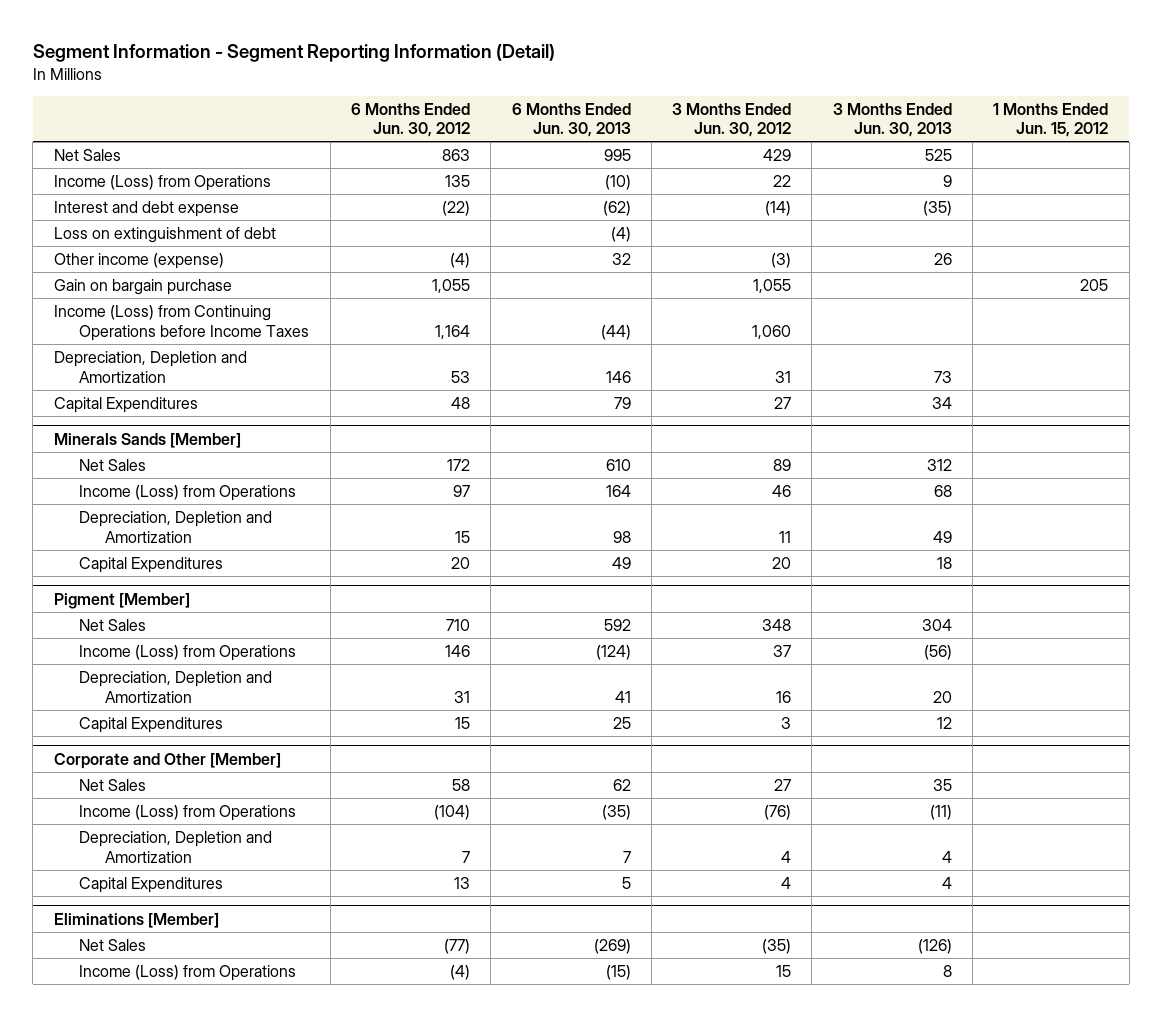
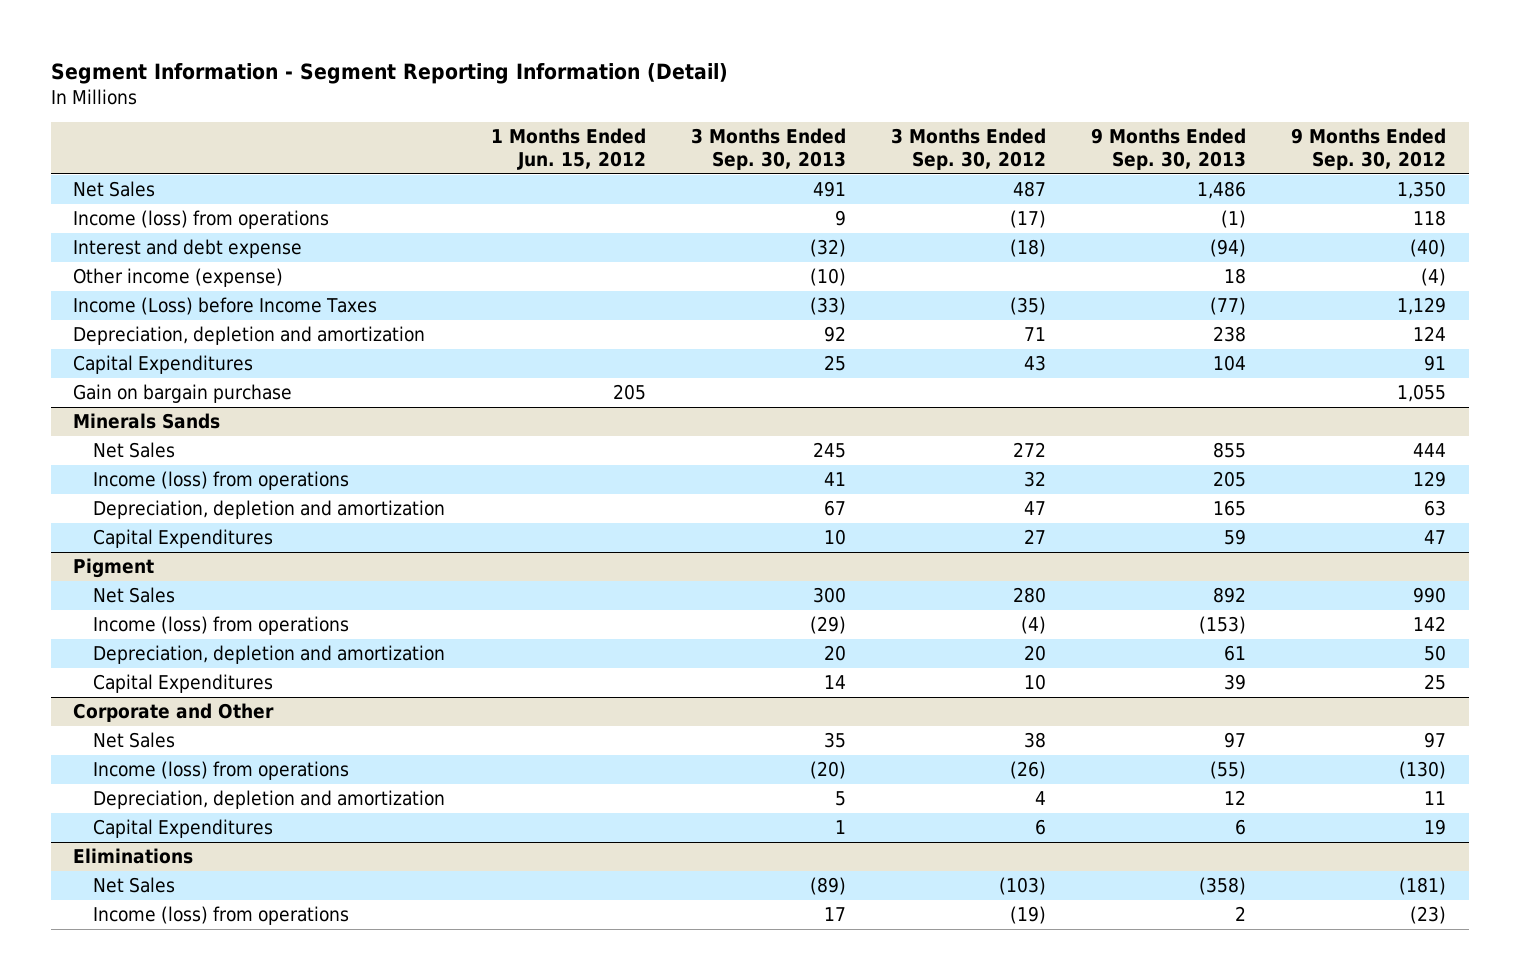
[350,102,470,138] 6 Months Ended Jun. 30, 2012 -> none
[511,102,631,138] 6 Months Ended Jun. 30, 2013 -> none
[672,102,792,138] 3 Months Ended Jun. 30, 2012 -> none
[832,102,952,138] 3 Months Ended Jun. 30, 2013 -> none
none -> [690,128,846,170] 3 Months Ended Sep. 30, 2013
none -> [891,128,1047,170] 3 Months Ended Sep. 30, 2012
none -> [1091,128,1247,170] 9 Months Ended Sep. 30, 2013
none -> [1291,128,1447,170] 9 Months Ended Sep. 30, 2012
[53,174,271,191] Income (Loss) from Operations -> [73,210,330,230] Income (loss) from operations
[53,226,276,243] Loss on extinguishment of debt -> none
[53,304,310,341] Income (Loss) from Continuing Operations before Income Taxes -> [73,297,378,316] Income (Loss) before Income Taxes
[53,350,247,383] Depreciation, Depletion and Amortization -> [73,326,426,346] Depreciation, depletion and amortization
[53,278,232,295] Gain on bargain purchase -> [73,384,293,404] Gain on bargain purchase
[53,432,241,448] Minerals Sands [Member] -> [73,413,221,430] Minerals Sands
[79,484,297,501] Income (Loss) from Operations -> [93,471,350,491] Income (loss) from operations
[79,510,273,543] Depreciation, Depletion and Amortization -> [93,500,446,520] Depreciation, depletion and amortization
[53,592,190,609] Pigment [Member] -> [73,558,155,579] Pigment
[79,644,297,661] Income (Loss) from Operations -> [93,616,350,636] Income (loss) from operations
[79,670,273,703] Depreciation, Depletion and Amortization -> [93,645,446,665] Depreciation, depletion and amortization
[53,752,281,769] Corporate and Other [Member] -> [73,703,275,723] Corporate and Other
[79,804,297,821] Income (Loss) from Operations -> [93,761,350,781] Income (loss) from operations
[79,830,273,863] Depreciation, Depletion and Amortization -> [93,790,446,810] Depreciation, depletion and amortization
[53,912,219,928] Eliminations [Member] -> [73,848,194,865] Eliminations
[79,964,297,981] Income (Loss) from Operations -> [93,906,350,926] Income (loss) from operations

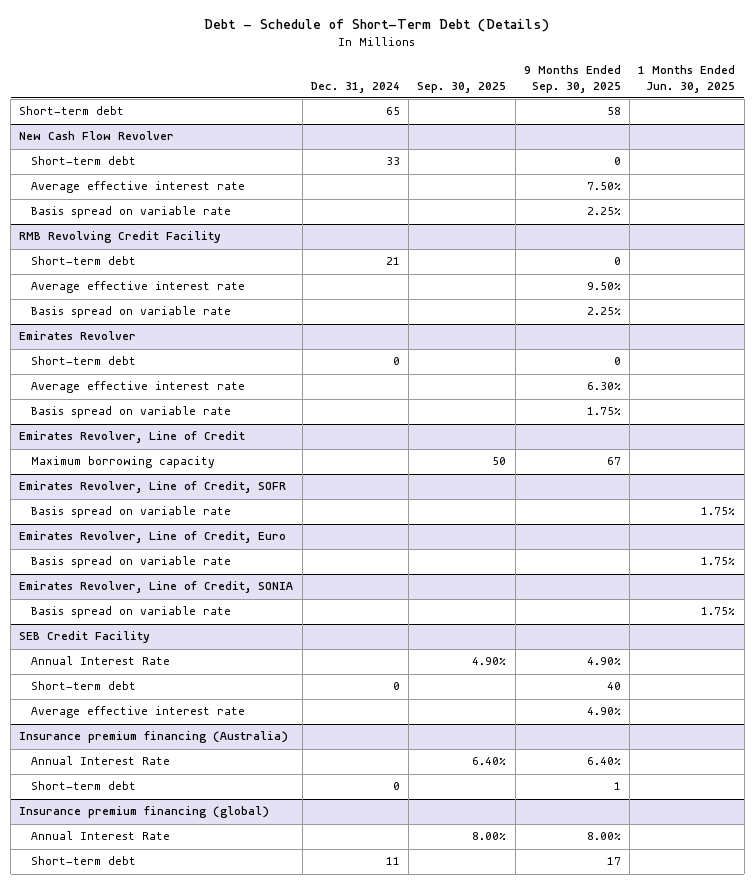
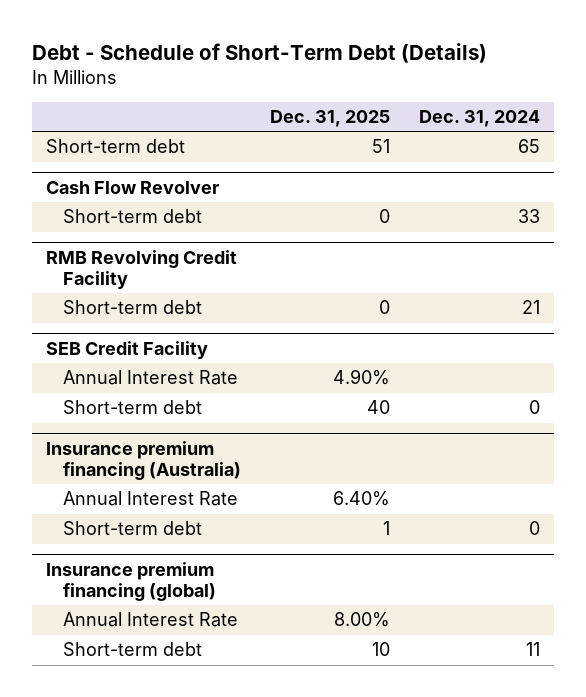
[417,81,507,93] Sep. 30, 2025 -> none
[523,65,621,93] 9 Months Ended Sep. 30, 2025 -> none
[638,65,736,93] 1 Months Ended Jun. 30, 2025 -> none
none -> [270,110,391,128] Dec. 31, 2025
[19,131,175,141] New Cash Flow Revolver -> [46,180,220,194] Cash Flow Revolver
[31,181,246,194] Average effective interest rate -> none
[31,206,232,219] Basis spread on variable rate -> none
[31,281,246,294] Average effective interest rate -> none
[31,306,232,319] Basis spread on variable rate -> none
[19,331,137,341] Emirates Revolver -> none
[31,356,137,366] Short-term debt -> none
[31,381,246,394] Average effective interest rate -> none
[31,406,232,419] Basis spread on variable rate -> none
[19,431,246,444] Emirates Revolver, Line of Credit -> none
[31,456,216,469] Maximum borrowing capacity -> none
[19,481,287,494] Emirates Revolver, Line of Credit, SOFR -> none
[31,506,232,519] Basis spread on variable rate -> none
[19,531,287,544] Emirates Revolver, Line of Credit, Euro -> none
[31,556,232,569] Basis spread on variable rate -> none
[19,581,294,594] Emirates Revolver, Line of Credit, SONIA -> none
[31,606,232,619] Basis spread on variable rate -> none
[31,706,246,719] Average effective interest rate -> none

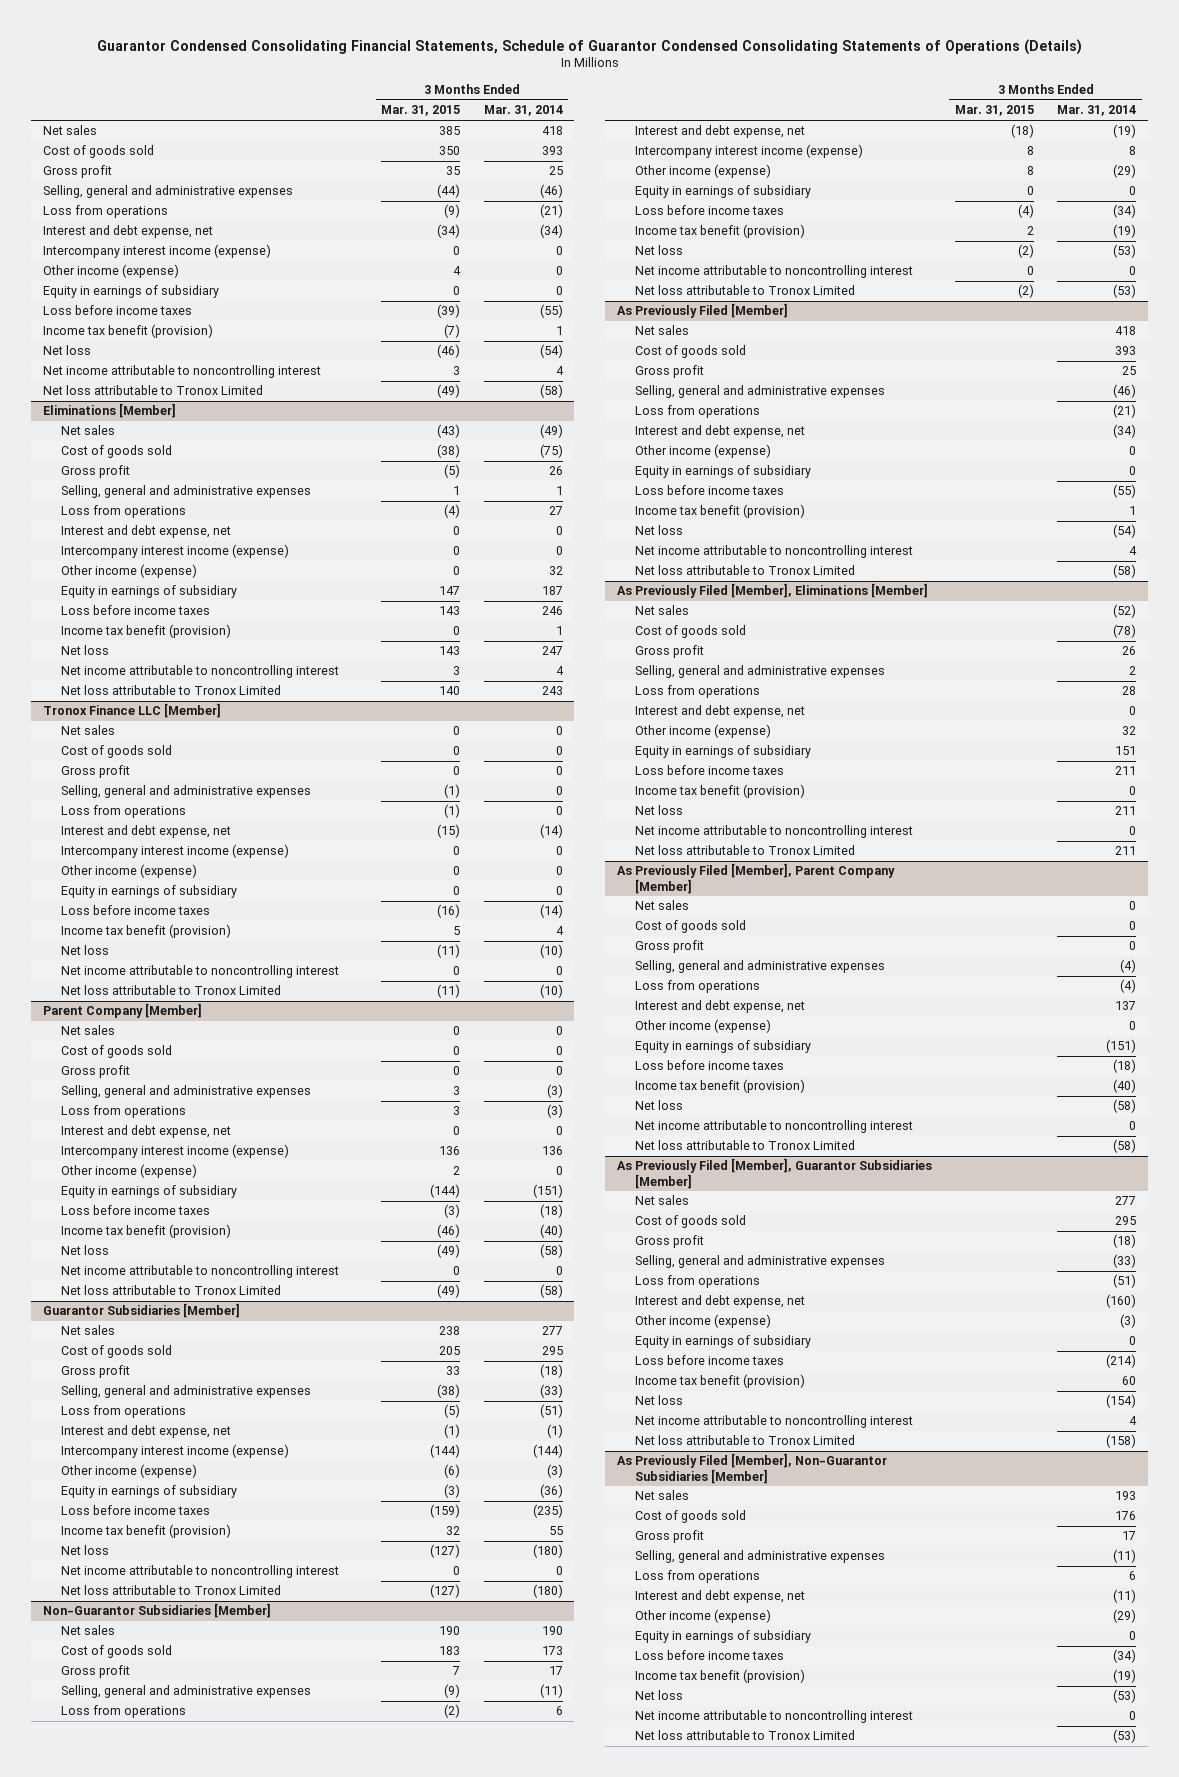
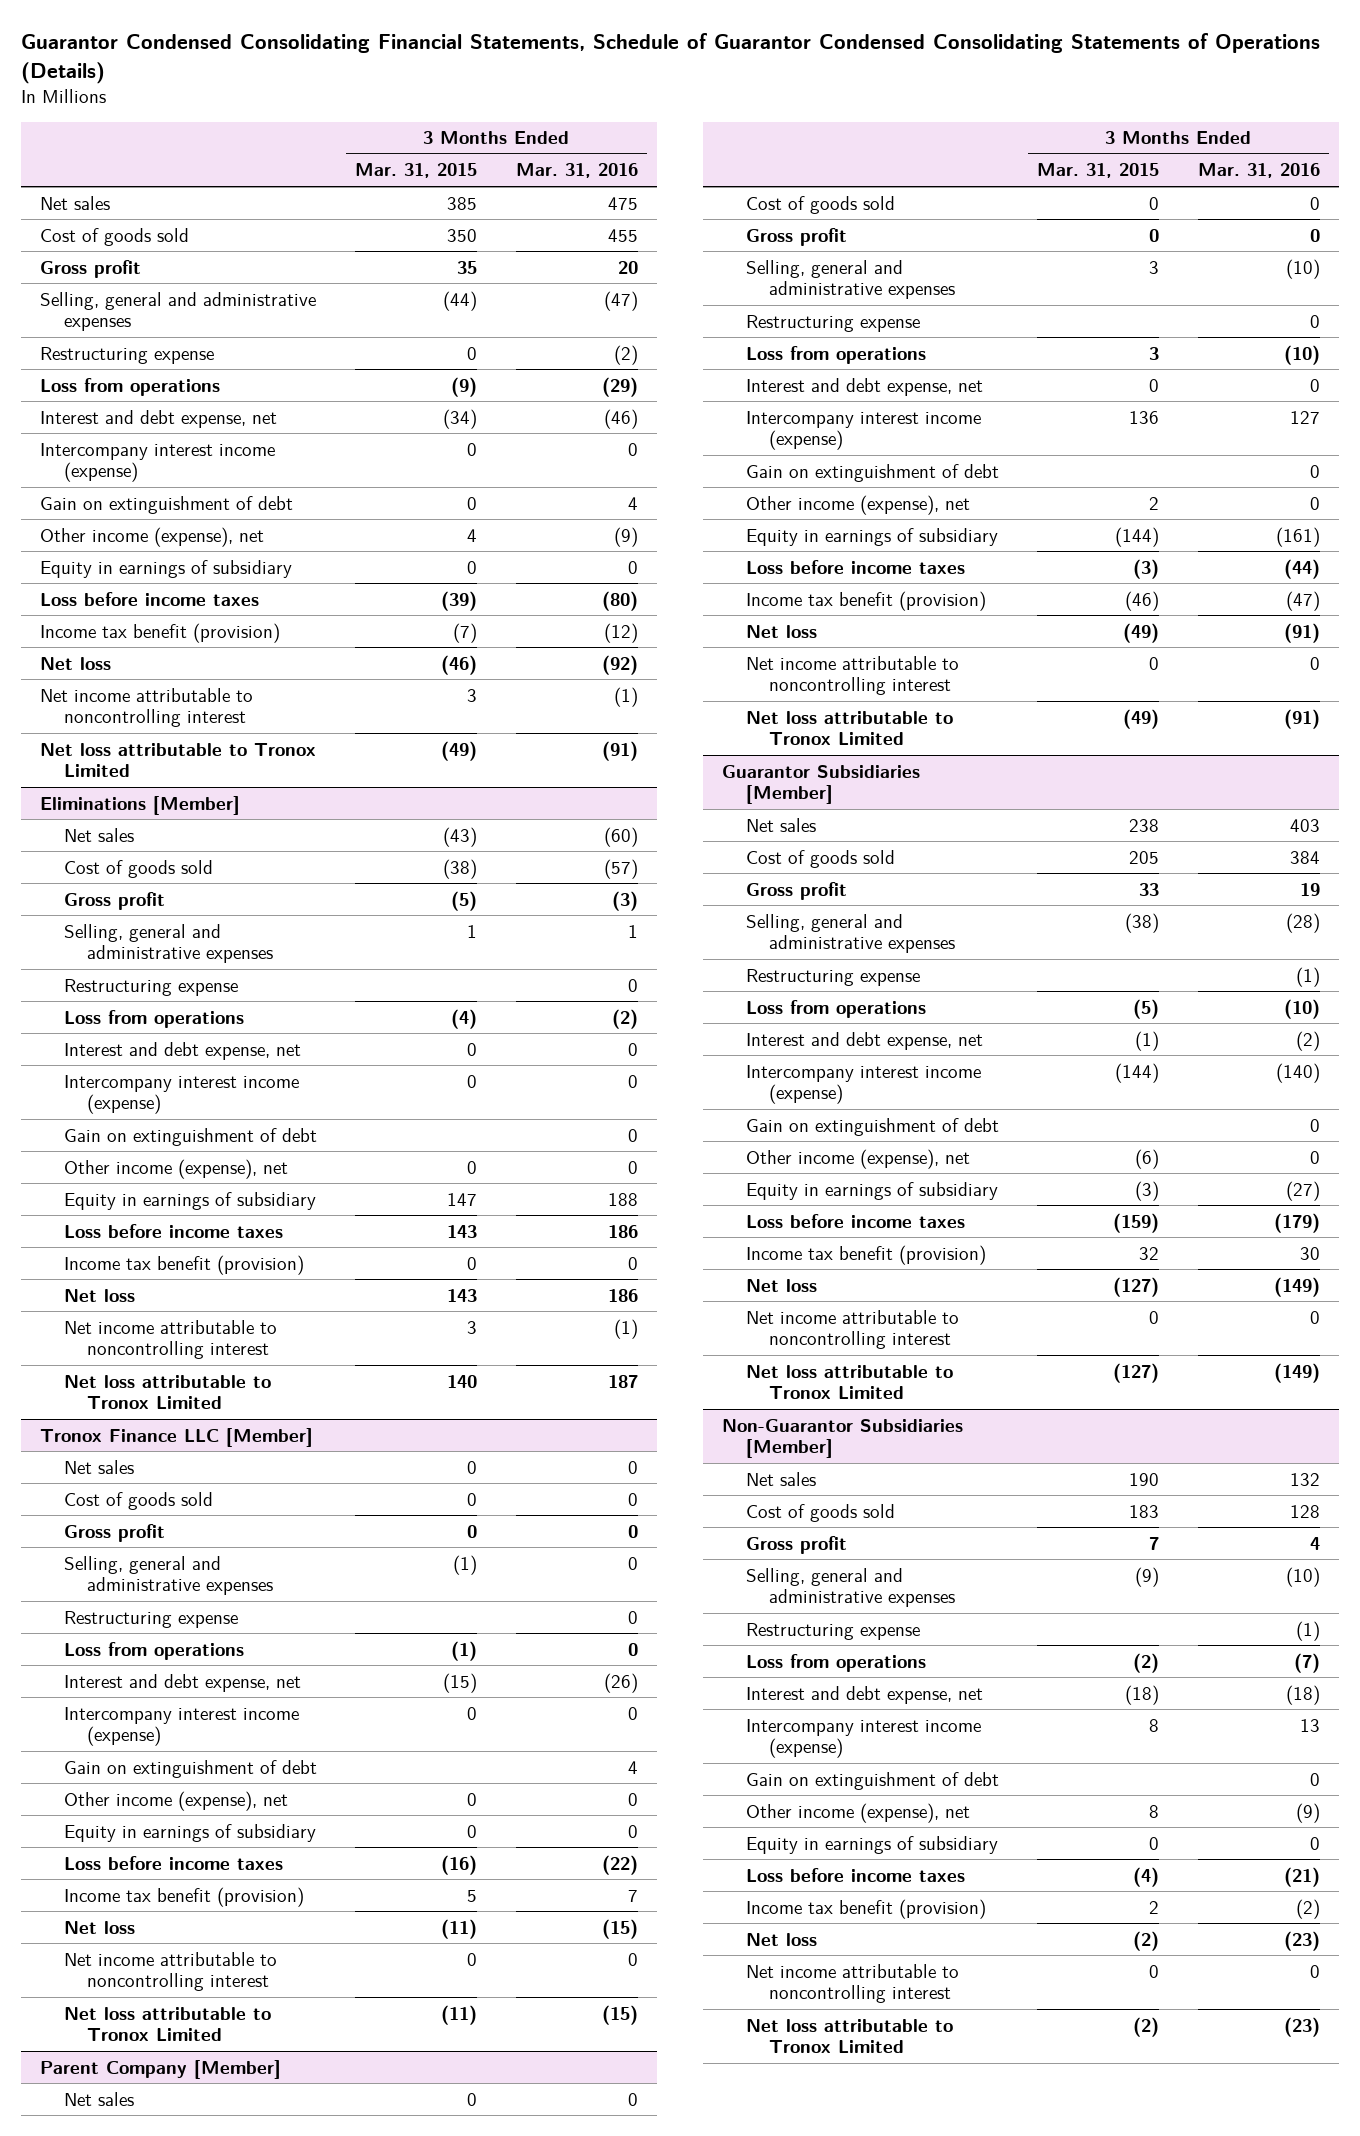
[483,105,563,117] Mar. 31, 2014 -> none
none -> [515,163,638,179] Mar. 31, 2016
none -> [40,346,215,364] Restructuring expense
none -> [40,495,294,514] Gain on extinguishment of debt
[43,264,180,279] Other income (expense) -> [40,526,265,547] Other income (expense), net
none -> [63,978,238,996] Restructuring expense
none -> [63,1127,317,1146] Gain on extinguishment of debt
[61,564,198,579] Other income (expense) -> [63,1158,288,1179] Other income (expense), net
none -> [63,1610,238,1628] Restructuring expense
none -> [63,1759,317,1778] Gain on extinguishment of debt
[61,864,198,879] Other income (expense) -> [63,1790,288,1811] Other income (expense), net
none -> [745,314,920,332] Restructuring expense
none -> [745,463,999,482] Gain on extinguishment of debt
[61,1164,198,1179] Other income (expense) -> [745,494,970,515] Other income (expense), net
none -> [745,968,920,986] Restructuring expense
none -> [745,1117,999,1136] Gain on extinguishment of debt
[61,1464,198,1479] Other income (expense) -> [745,1148,970,1169] Other income (expense), net
none -> [745,1622,920,1640] Restructuring expense
none -> [745,1771,999,1790] Gain on extinguishment of debt
[634,164,771,179] Other income (expense) -> [745,1802,970,1823] Other income (expense), net
[616,303,788,319] As Previously Filed [Member] -> none
[634,325,689,336] Net sales -> none
[634,345,746,359] Cost of goods sold -> none
[634,365,704,379] Gross profit -> none
[634,385,885,399] Selling, general and administrative expenses -> none
[634,405,760,419] Loss from operations -> none
[634,425,805,439] Interest and debt expense, net -> none
[634,444,771,459] Other income (expense) -> none
[634,465,811,479] Equity in earnings of subsidiary -> none
[634,485,784,496] Loss before income taxes -> none
[634,504,805,519] Income tax benefit (provision) -> none
[634,525,683,536] Net loss -> none
[634,545,913,559] Net income attributable to noncontrolling interest -> none
[634,565,855,576] Net loss attributable to Tronox Limited -> none
[616,583,928,599] As Previously Filed [Member], Eliminations [Member] -> none
[634,605,689,616] Net sales -> none
[634,625,746,639] Cost of goods sold -> none
[634,645,704,659] Gross profit -> none
[634,665,885,679] Selling, general and administrative expenses -> none
[634,685,760,699] Loss from operations -> none
[634,705,805,719] Interest and debt expense, net -> none
[634,724,771,739] Other income (expense) -> none
[634,745,811,759] Equity in earnings of subsidiary -> none
[634,765,784,776] Loss before income taxes -> none
[634,784,805,799] Income tax benefit (provision) -> none
[634,805,683,816] Net loss -> none
[634,825,913,839] Net income attributable to noncontrolling interest -> none
[634,845,855,856] Net loss attributable to Tronox Limited -> none
[616,863,895,894] As Previously Filed [Member], Parent Company [Member] -> none
[634,900,689,911] Net sales -> none
[634,920,746,934] Cost of goods sold -> none
[634,940,704,954] Gross profit -> none
[634,960,885,974] Selling, general and administrative expenses -> none
[634,980,760,994] Loss from operations -> none
[634,1000,805,1014] Interest and debt expense, net -> none
[634,1019,771,1034] Other income (expense) -> none
[634,1040,811,1054] Equity in earnings of subsidiary -> none
[634,1060,784,1071] Loss before income taxes -> none
[634,1079,805,1094] Income tax benefit (provision) -> none
[634,1100,683,1111] Net loss -> none
[634,1120,913,1134] Net income attributable to noncontrolling interest -> none
[634,1140,855,1151] Net loss attributable to Tronox Limited -> none
[616,1158,932,1189] As Previously Filed [Member], Guarantor Subsidiaries [Member] -> none
[634,1195,689,1206] Net sales -> none
[634,1215,746,1229] Cost of goods sold -> none
[634,1235,704,1249] Gross profit -> none
[634,1255,885,1269] Selling, general and administrative expenses -> none
[634,1275,760,1289] Loss from operations -> none
[634,1295,805,1309] Interest and debt expense, net -> none
[634,1314,771,1329] Other income (expense) -> none
[634,1335,811,1349] Equity in earnings of subsidiary -> none
[634,1355,784,1366] Loss before income taxes -> none
[634,1374,805,1389] Income tax benefit (provision) -> none
[634,1395,683,1406] Net loss -> none
[634,1415,913,1429] Net income attributable to noncontrolling interest -> none
[634,1435,855,1446] Net loss attributable to Tronox Limited -> none
[616,1453,887,1484] As Previously Filed [Member], Non-Guarantor Subsidiaries [Member] -> none
[634,1490,689,1501] Net sales -> none
[634,1510,746,1524] Cost of goods sold -> none
[634,1530,704,1544] Gross profit -> none
[634,1550,885,1564] Selling, general and administrative expenses -> none
[634,1570,760,1584] Loss from operations -> none
[634,1590,805,1604] Interest and debt expense, net -> none
[634,1609,771,1624] Other income (expense) -> none
[634,1630,811,1644] Equity in earnings of subsidiary -> none
[634,1650,784,1661] Loss before income taxes -> none
[634,1669,805,1684] Income tax benefit (provision) -> none
[634,1690,683,1701] Net loss -> none
[634,1710,913,1724] Net income attributable to noncontrolling interest -> none
[634,1730,855,1741] Net loss attributable to Tronox Limited -> none

